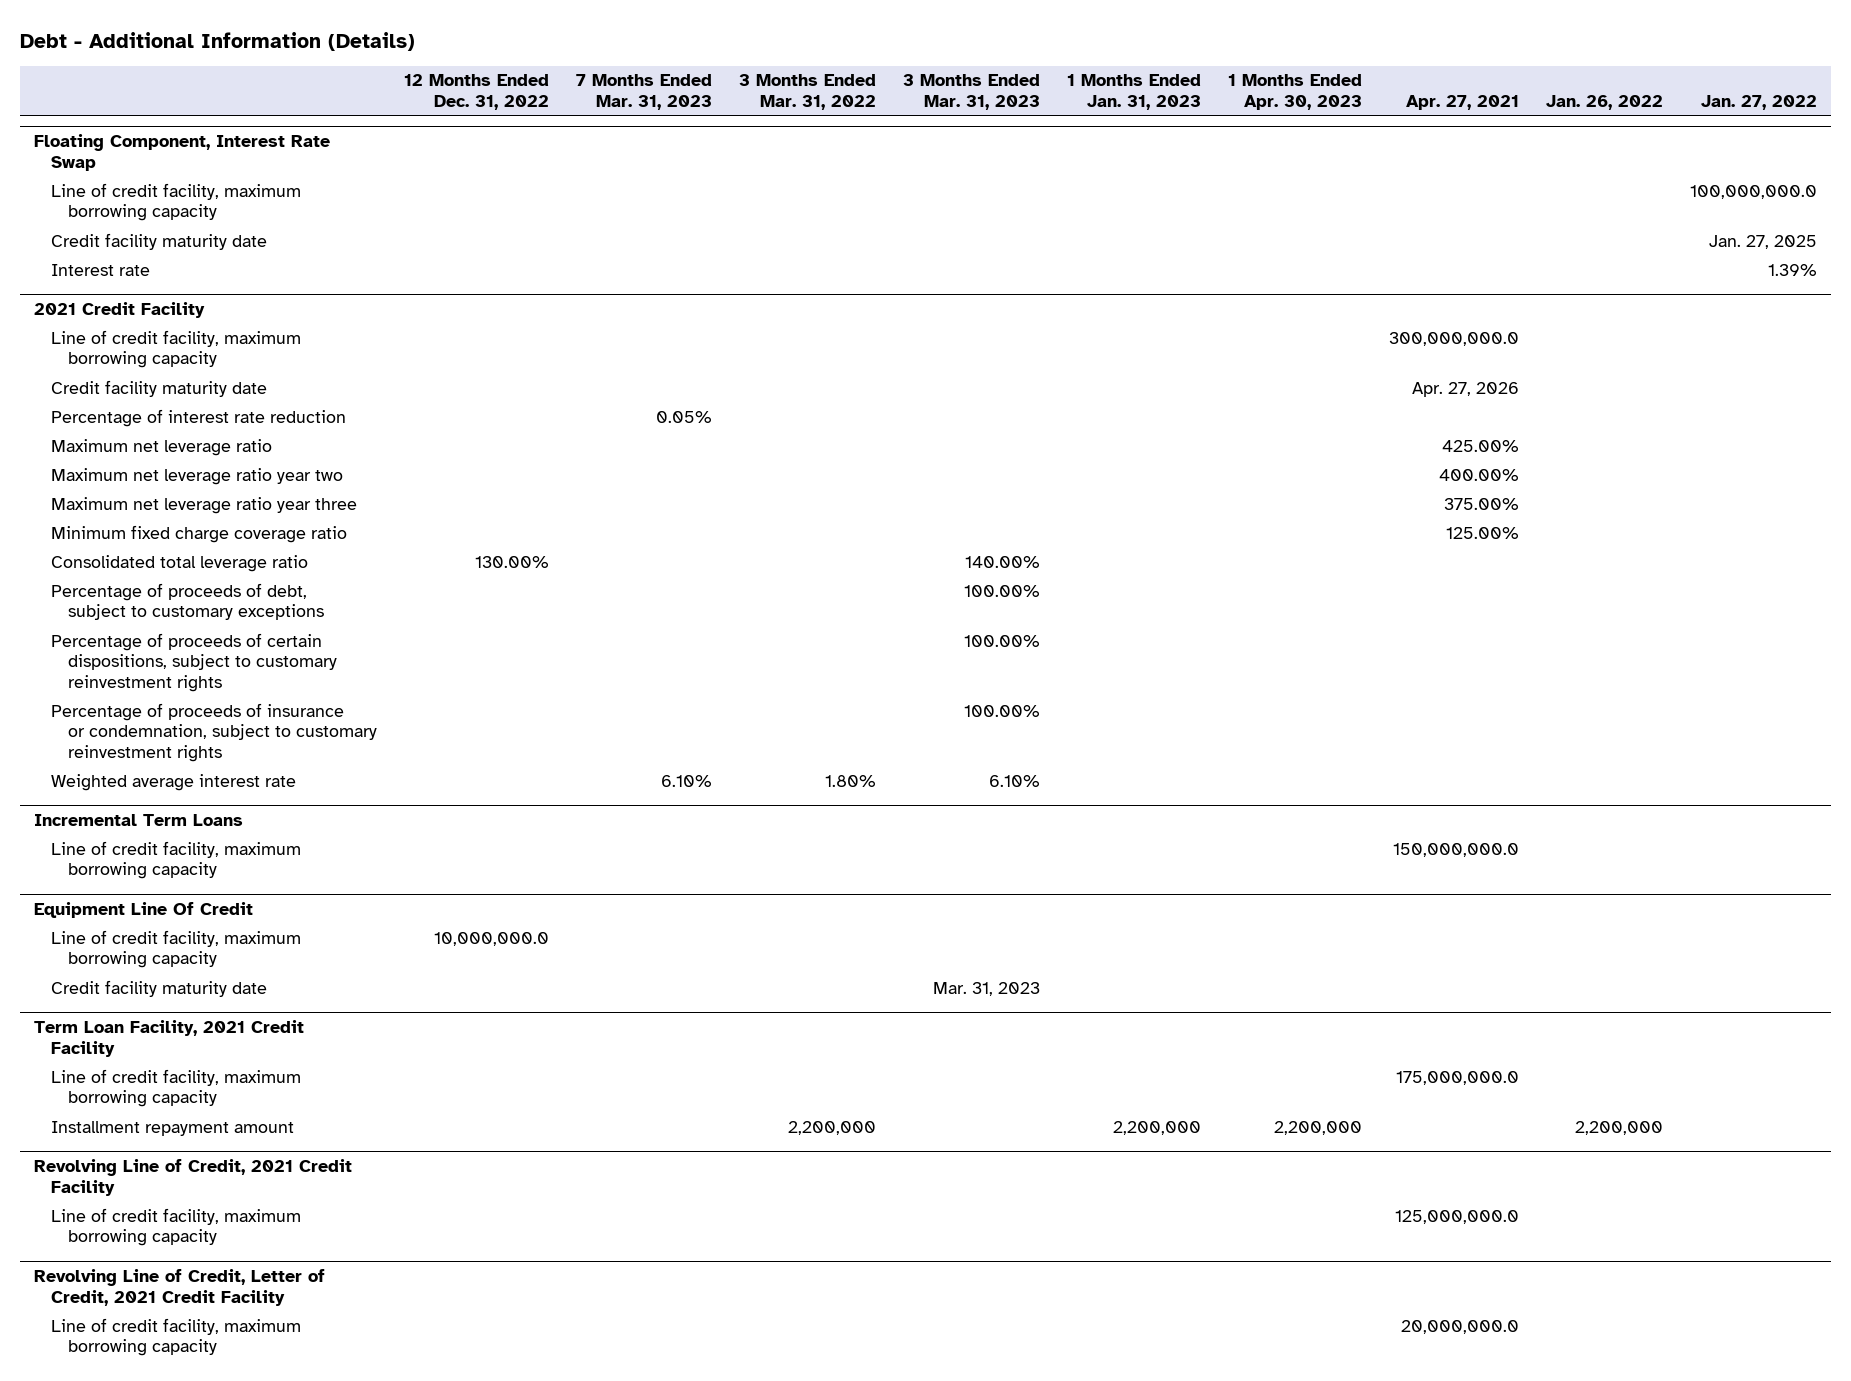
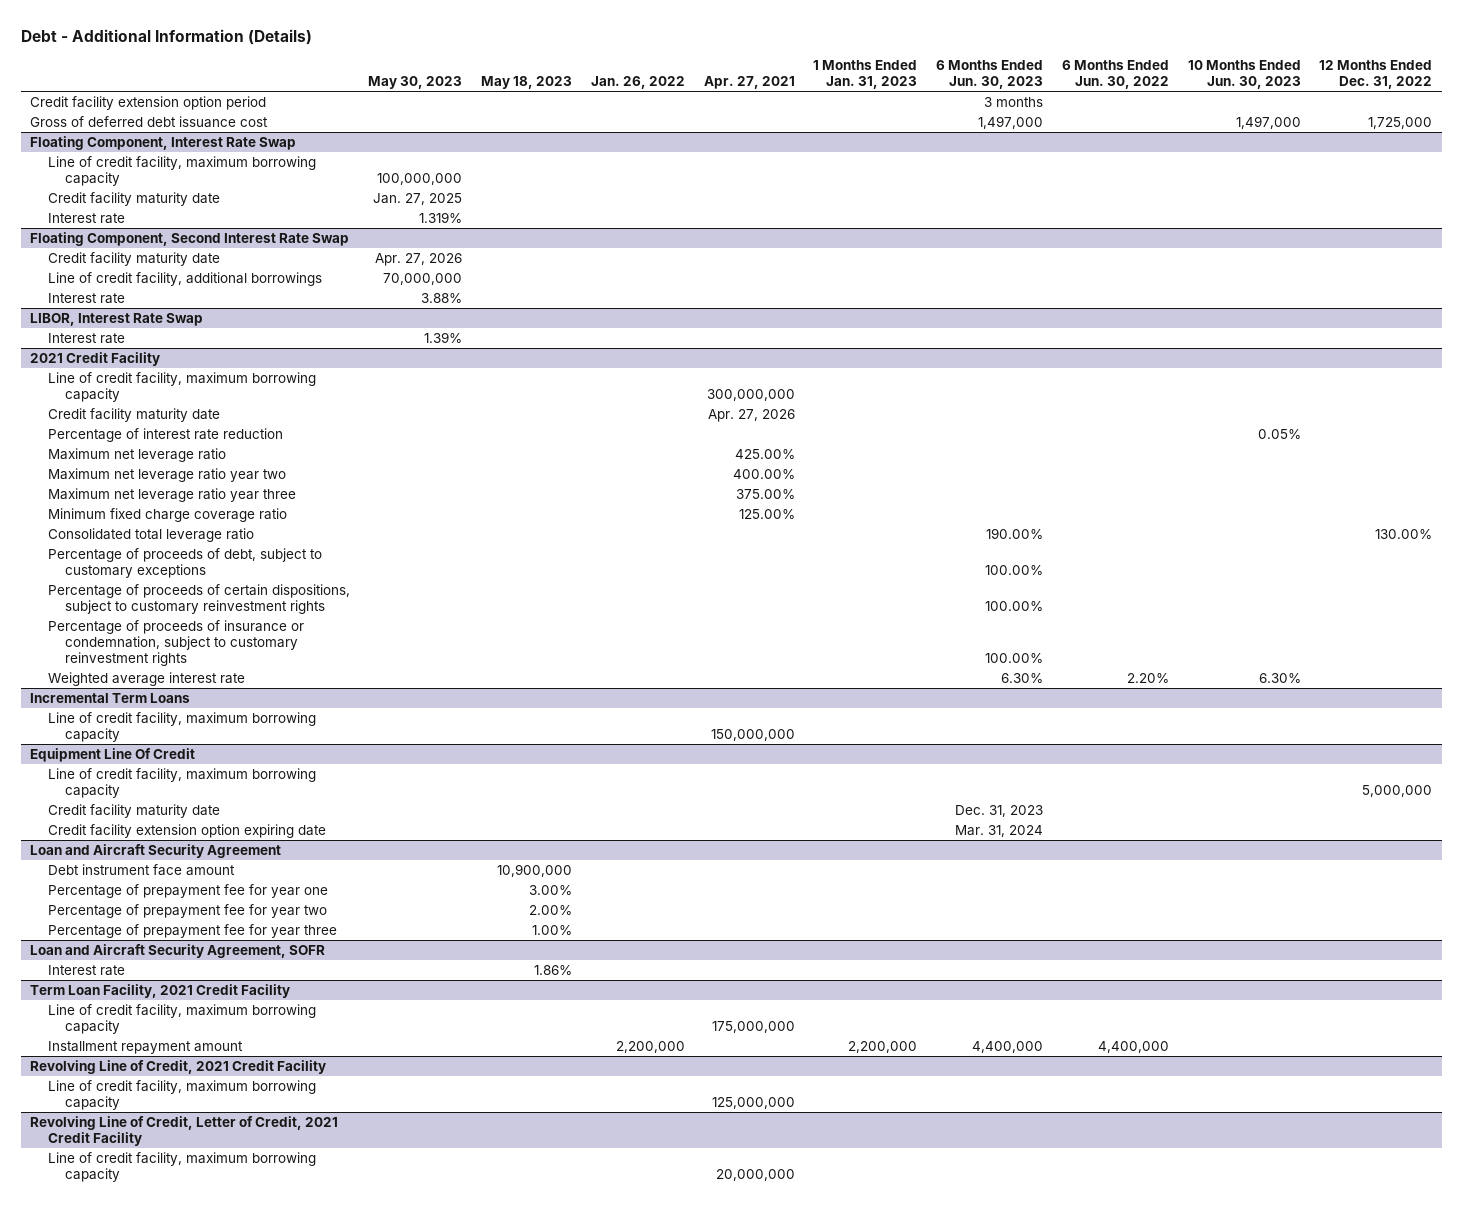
[576,74,713,110] 7 Months Ended Mar. 31, 2023 -> none
[739,74,877,110] 3 Months Ended Mar. 31, 2022 -> none
[903,74,1041,110] 3 Months Ended Mar. 31, 2023 -> none
[1228,74,1363,110] 1 Months Ended Apr. 30, 2023 -> none
[1701,94,1818,110] Jan. 27, 2022 -> none
none -> [368,75,463,89] May 30, 2023
none -> [481,75,573,89] May 18, 2023
none -> [936,60,1044,89] 6 Months Ended Jun. 30, 2023
none -> [1061,60,1169,89] 6 Months Ended Jun. 30, 2022
none -> [1187,60,1301,89] 10 Months Ended Jun. 30, 2023
none -> [30,96,267,111] Credit facility extension option period
none -> [30,116,269,129] Gross of deferred debt issuance cost
none -> [30,232,350,247] Floating Component, Second Interest Rate Swap
none -> [47,252,220,267] Credit facility maturity date
none -> [47,272,322,287] Line of credit facility, additional borrowings
none -> [47,293,125,305] Interest rate
none -> [30,313,204,327] LIBOR, Interest Rate Swap
none -> [47,333,125,345] Interest rate
[1389,331,1520,346] 300,000,000.0 -> [706,388,795,401] 300,000,000
[1393,842,1520,857] 150,000,000.0 -> [710,728,795,741] 150,000,000
[434,931,550,946] 10,000,000.0 -> [1362,784,1433,797] 5,000,000
none -> [47,824,326,839] Credit facility extension option expiring date
none -> [30,844,282,859] Loan and Aircraft Security Agreement
none -> [47,864,235,877] Debt instrument face amount
none -> [47,884,328,899] Percentage of prepayment fee for year one
none -> [47,904,327,919] Percentage of prepayment fee for year two
none -> [47,924,337,939] Percentage of prepayment fee for year three
none -> [30,944,326,959] Loan and Aircraft Security Agreement, SOFR
none -> [47,965,125,977] Interest rate
[1396,1070,1520,1085] 175,000,000.0 -> [711,1020,795,1033] 175,000,000
[1395,1209,1520,1224] 125,000,000.0 -> [711,1096,795,1109] 125,000,000
[1401,1319,1520,1334] 20,000,000.0 -> [715,1168,795,1181] 20,000,000

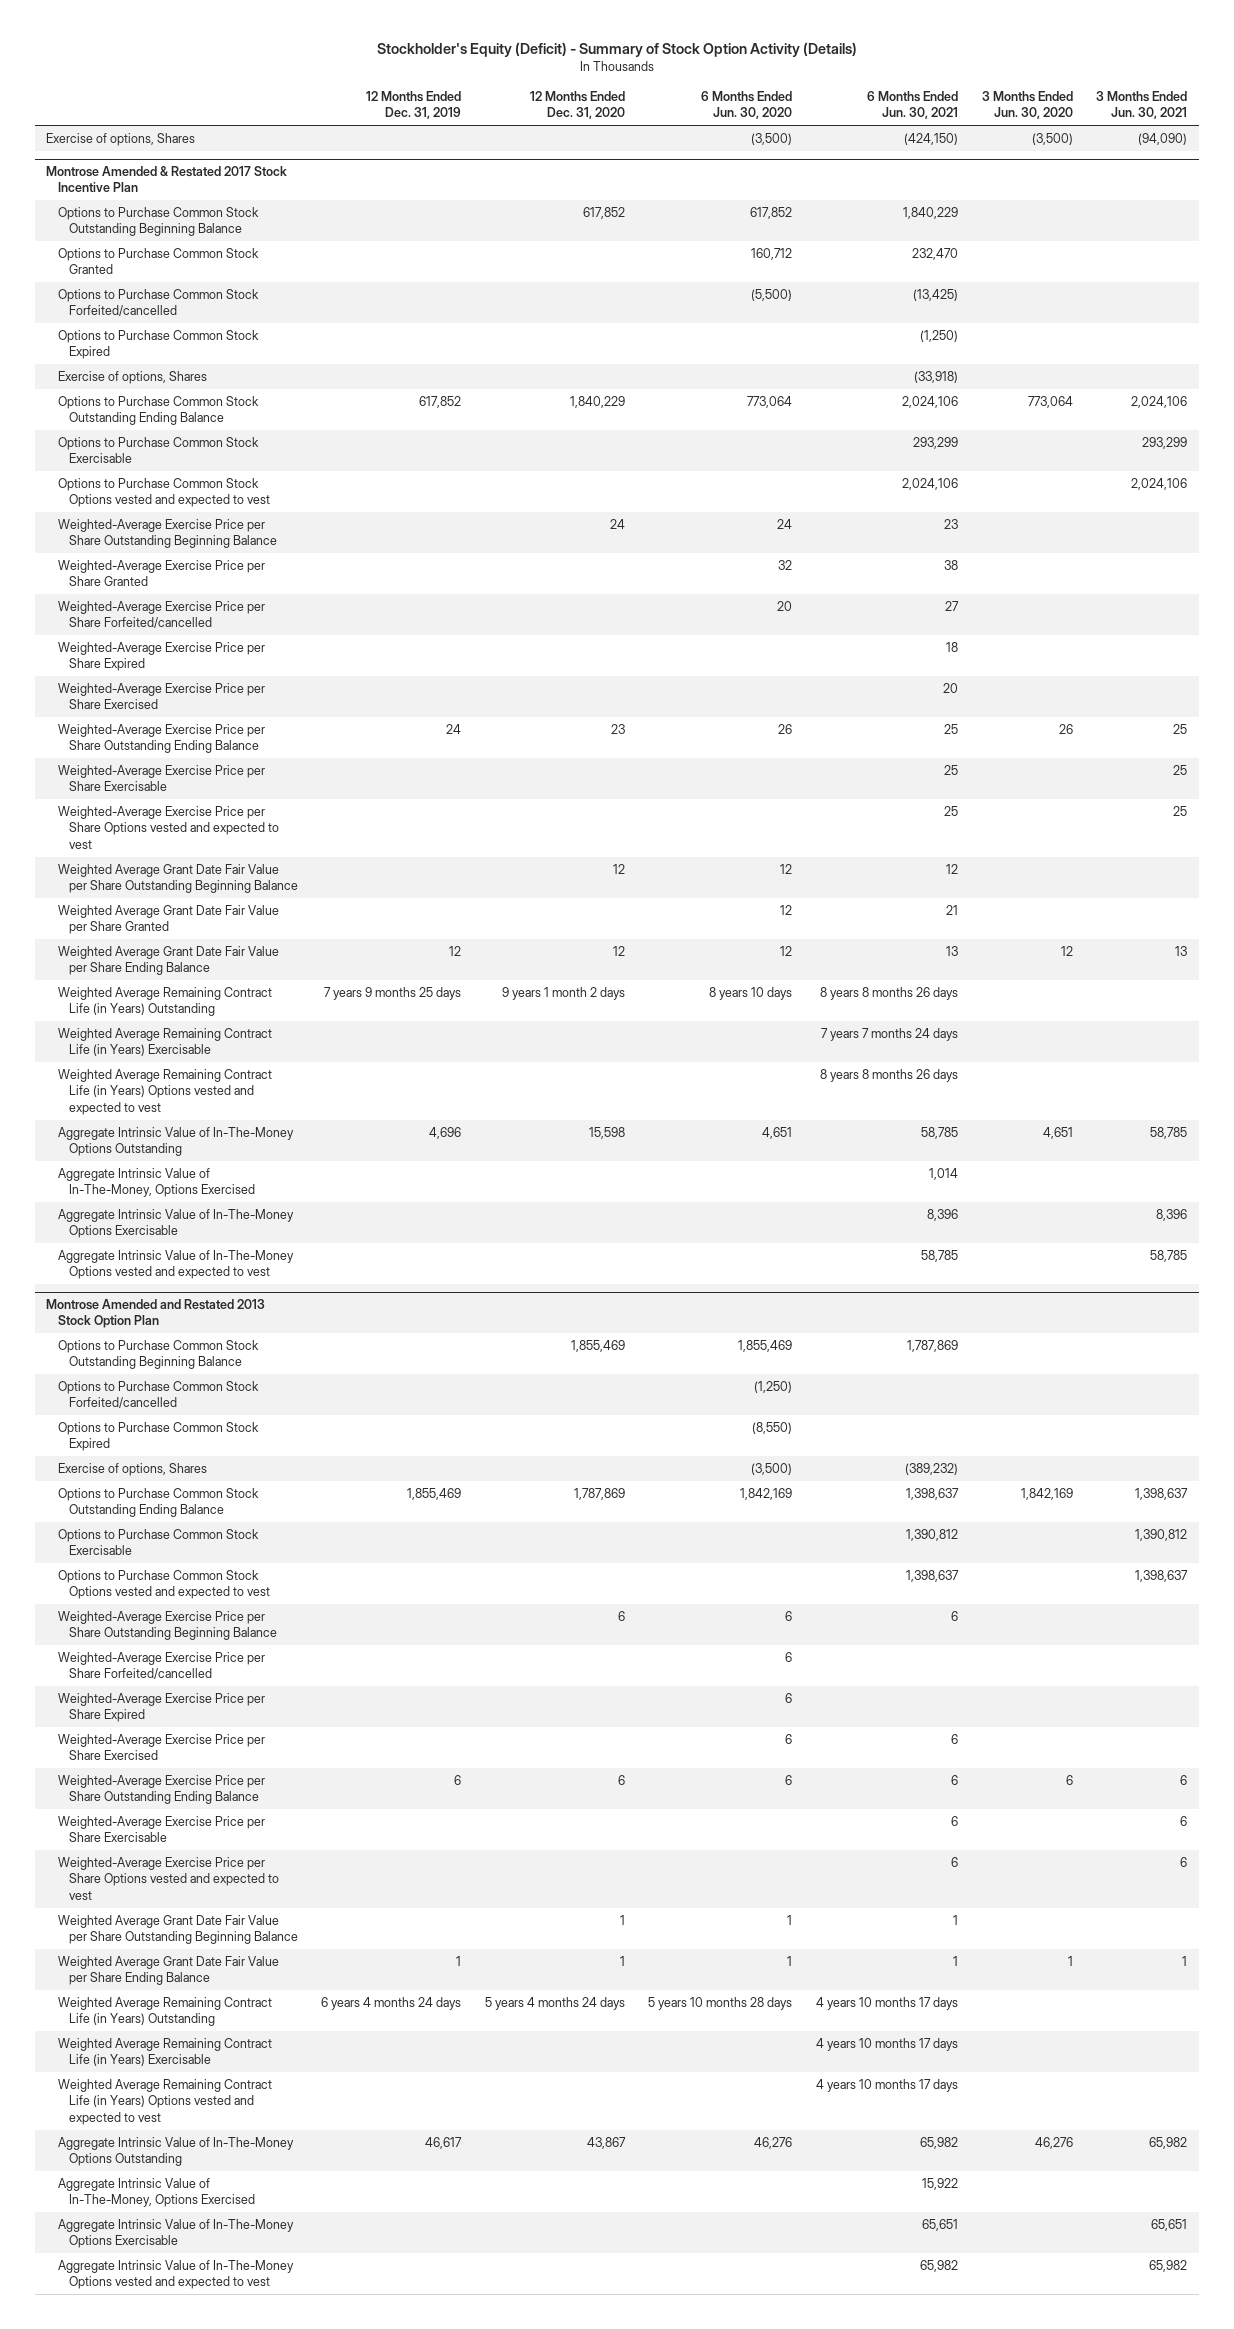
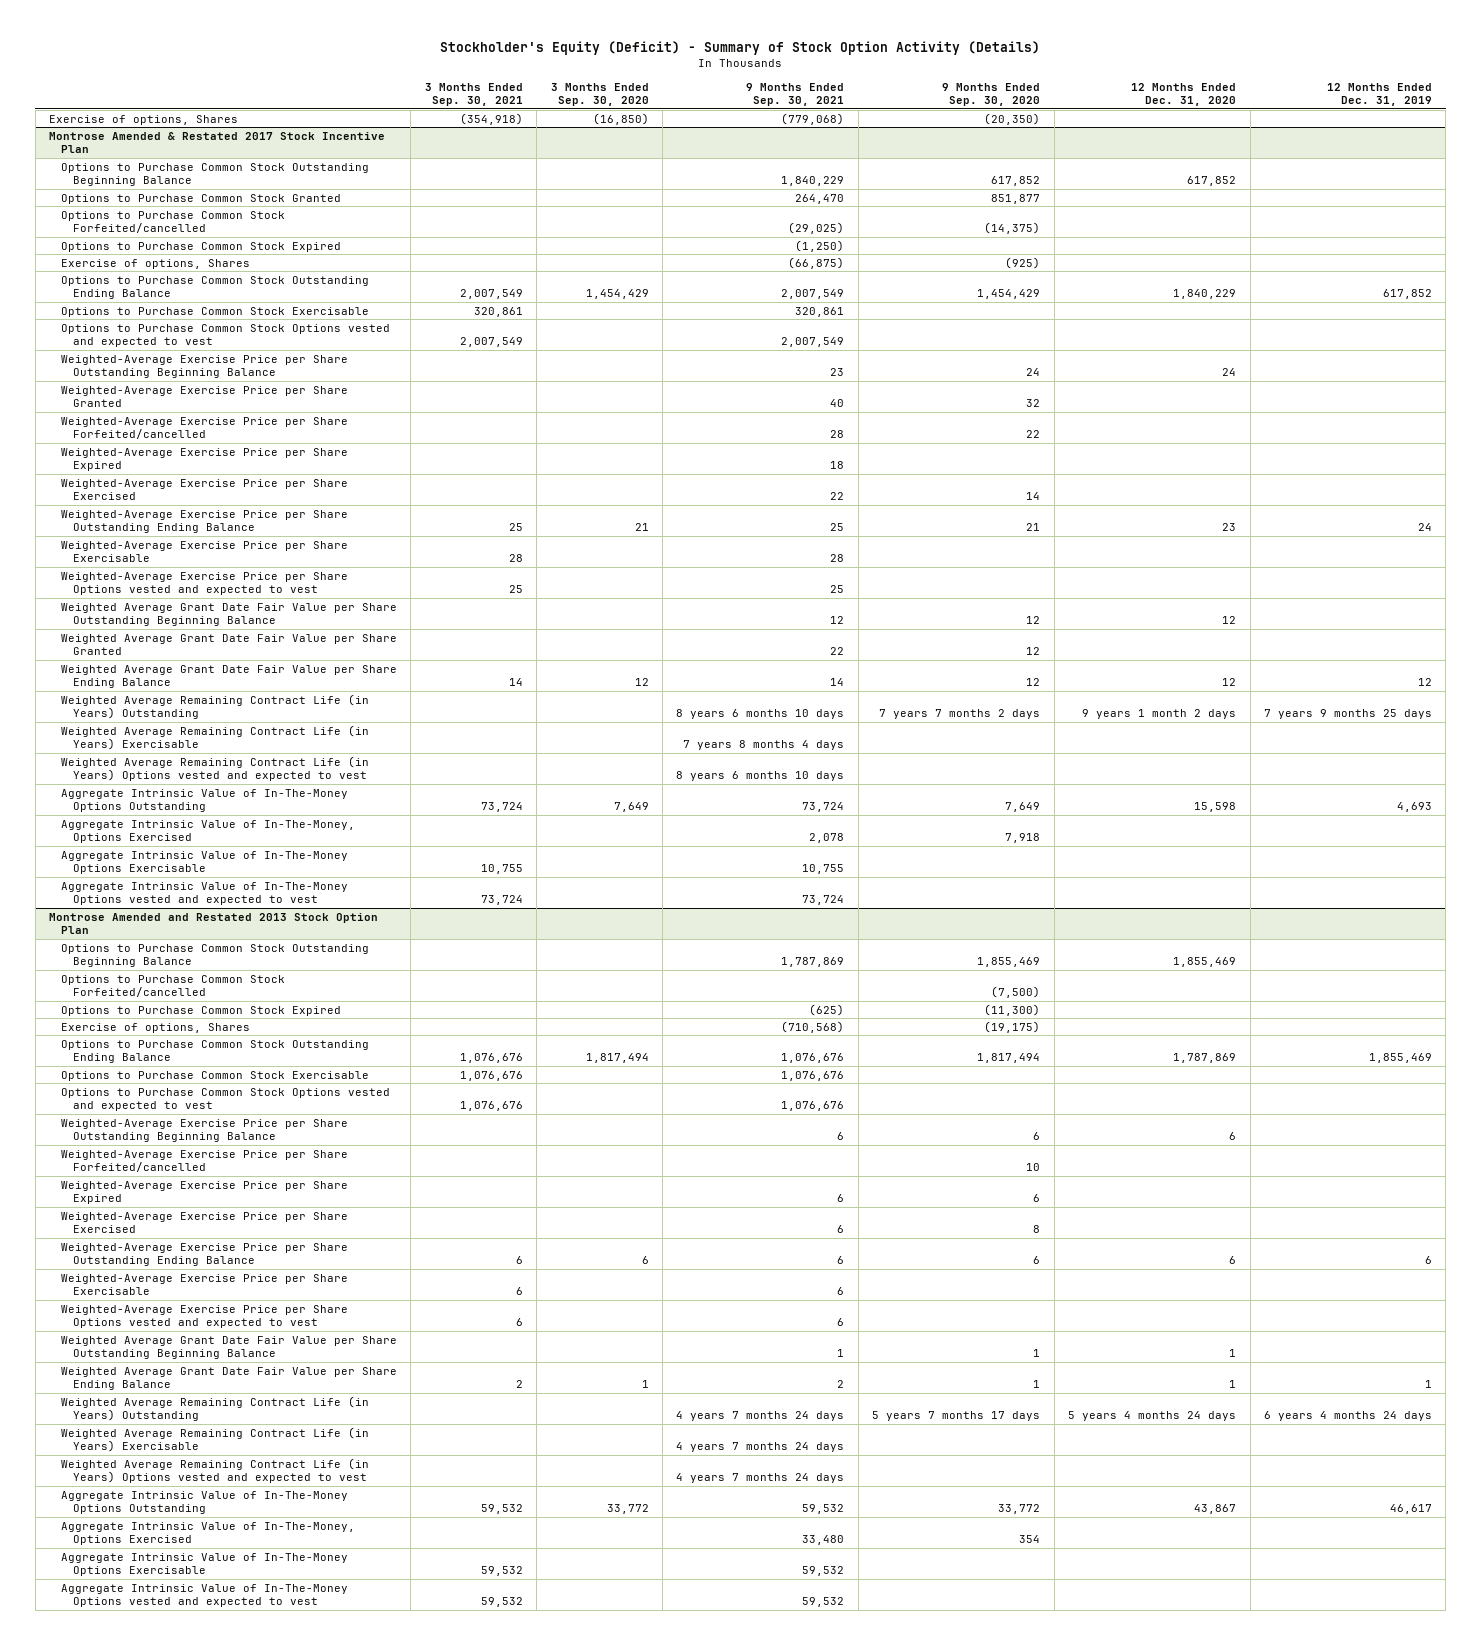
[701,91,793,120] 6 Months Ended Jun. 30, 2020 -> none
[866,91,958,120] 6 Months Ended Jun. 30, 2021 -> none
[981,91,1073,120] 3 Months Ended Jun. 30, 2020 -> none
[1096,91,1188,120] 3 Months Ended Jun. 30, 2021 -> none
none -> [424,82,523,107] 3 Months Ended Sep. 30, 2021
none -> [550,82,649,107] 3 Months Ended Sep. 30, 2020
none -> [746,82,845,107] 9 Months Ended Sep. 30, 2021
none -> [942,82,1041,107] 9 Months Ended Sep. 30, 2020
[429,1127,462,1140] 4,696 -> [1396,802,1432,813] 4,693

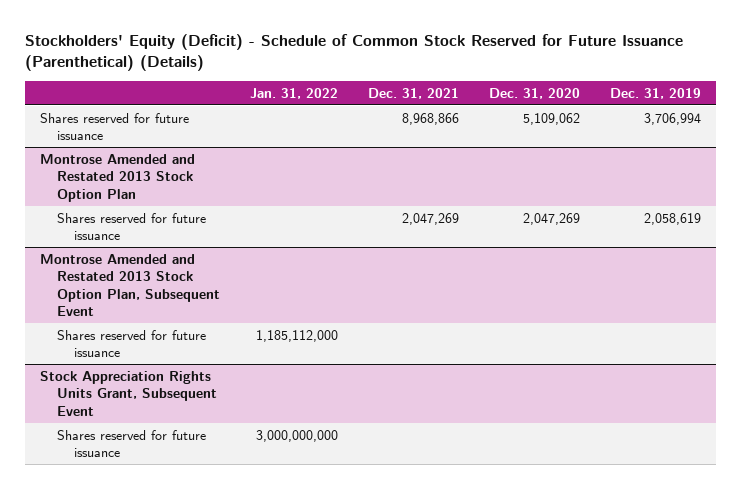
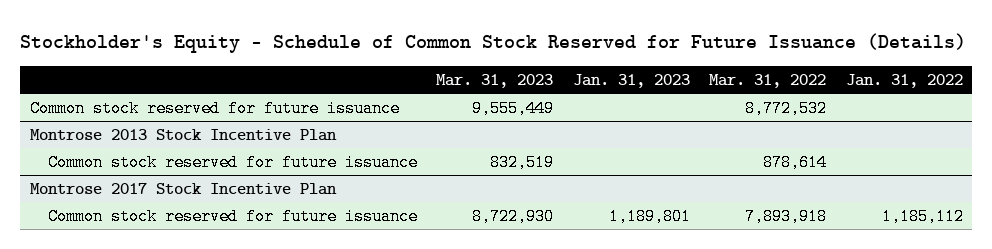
[25,34,684,72] Stockholders' Equity (Deficit) - Schedule of Common Stock Reserved for Future Issuance (Parenthetical) (Details) -> [19,32,966,53] Stockholder's Equity - Schedule of Common Stock Reserved for Future Issuance (Details)
[368,87,460,99] Dec. 31, 2021 -> none
[489,87,581,99] Dec. 31, 2020 -> none
[609,87,701,99] Dec. 31, 2019 -> none
none -> [436,73,554,88] Mar. 31, 2023
none -> [572,73,690,88] Jan. 31, 2023
none -> [709,73,827,88] Mar. 31, 2022
[40,253,221,316] Montrose Amended and Restated 2013 Stock Option Plan, Subsequent Event -> none
[57,329,207,358] Shares reserved for future issuance -> none
[40,370,218,416] Stock Appreciation Rights Units Grant, Subsequent Event -> none
[57,429,207,458] Shares reserved for future issuance -> none
[40,112,190,141] Shares reserved for future issuance -> [29,100,400,118] Common stock reserved for future issuance
[40,153,196,202] Montrose Amended and Restated 2013 Stock Option Plan -> [29,129,337,142] Montrose 2013 Stock Incentive Plan
[57,212,207,241] Shares reserved for future issuance -> [48,154,419,172] Common stock reserved for future issuance
none -> [29,183,337,196] Montrose 2017 Stock Incentive Plan
none -> [48,208,419,226] Common stock reserved for future issuance

